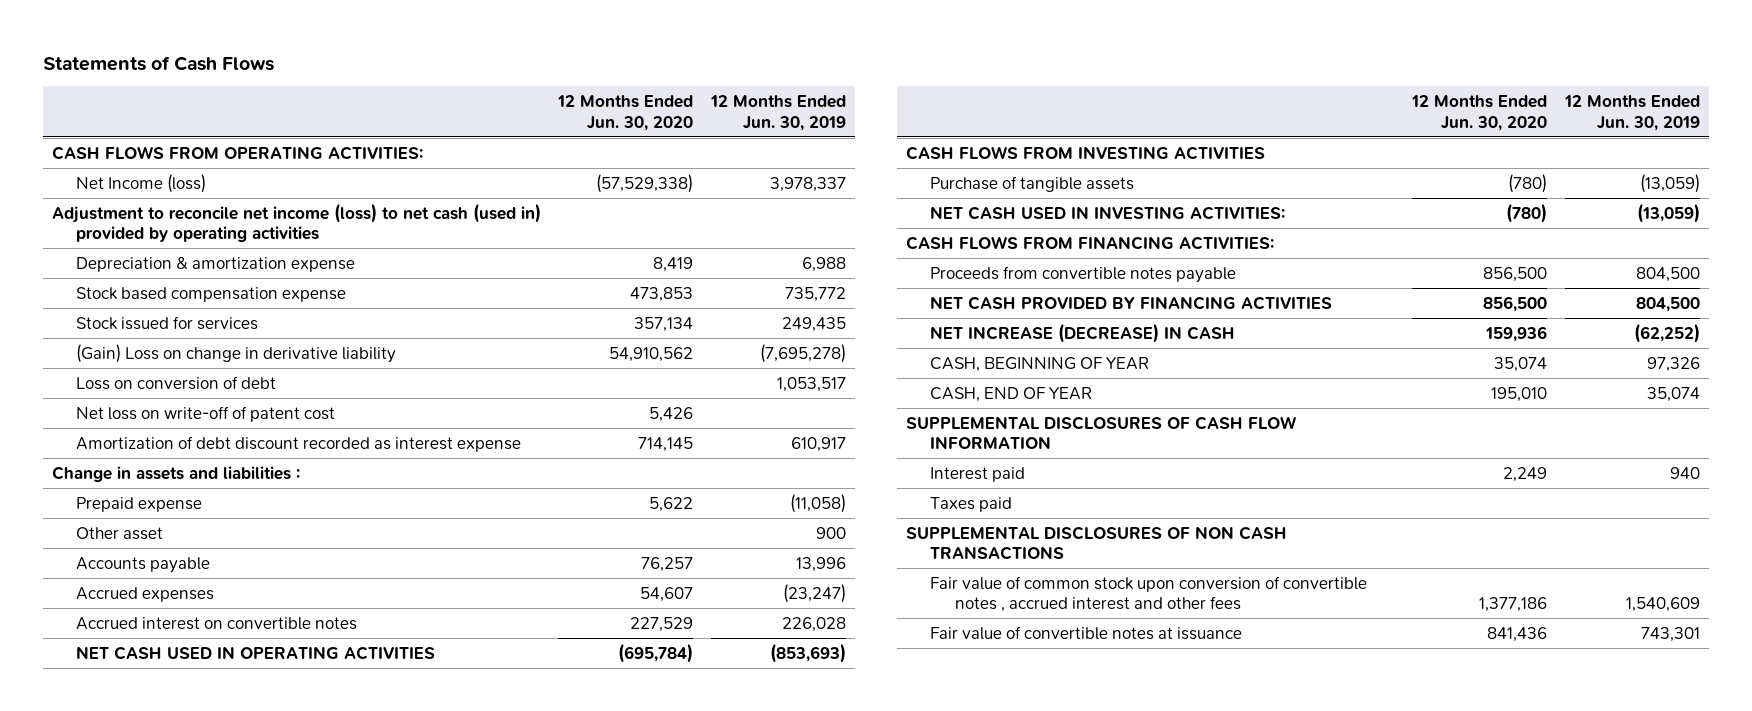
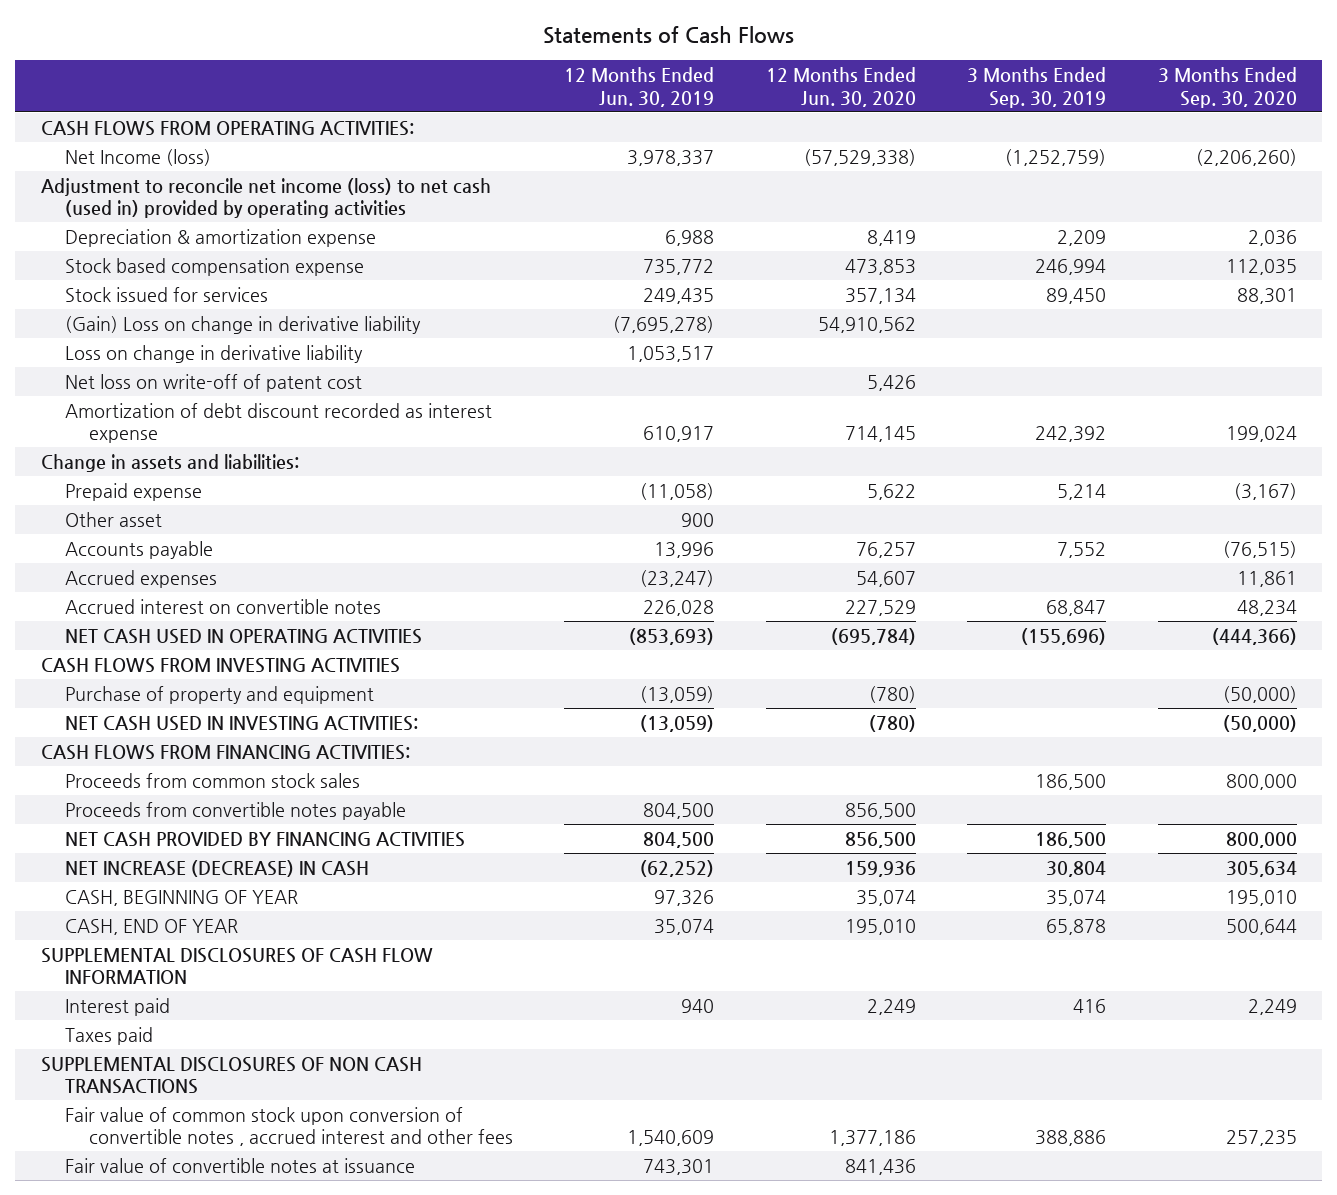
none -> [967,66,1107,108] 3 Months Ended Sep. 30, 2019
none -> [1157,66,1297,108] 3 Months Ended Sep. 30, 2020
[76,375,277,390] Loss on conversion of debt -> [64,344,363,363] Loss on change in derivative liability
[51,465,300,482] Change in assets and liabilities : -> [40,453,299,472] Change in assets and liabilities:
[930,175,1135,192] Purchase of tangible assets -> [64,685,374,704] Purchase of property and equipment
none -> [64,772,360,788] Proceeds from common stock sales

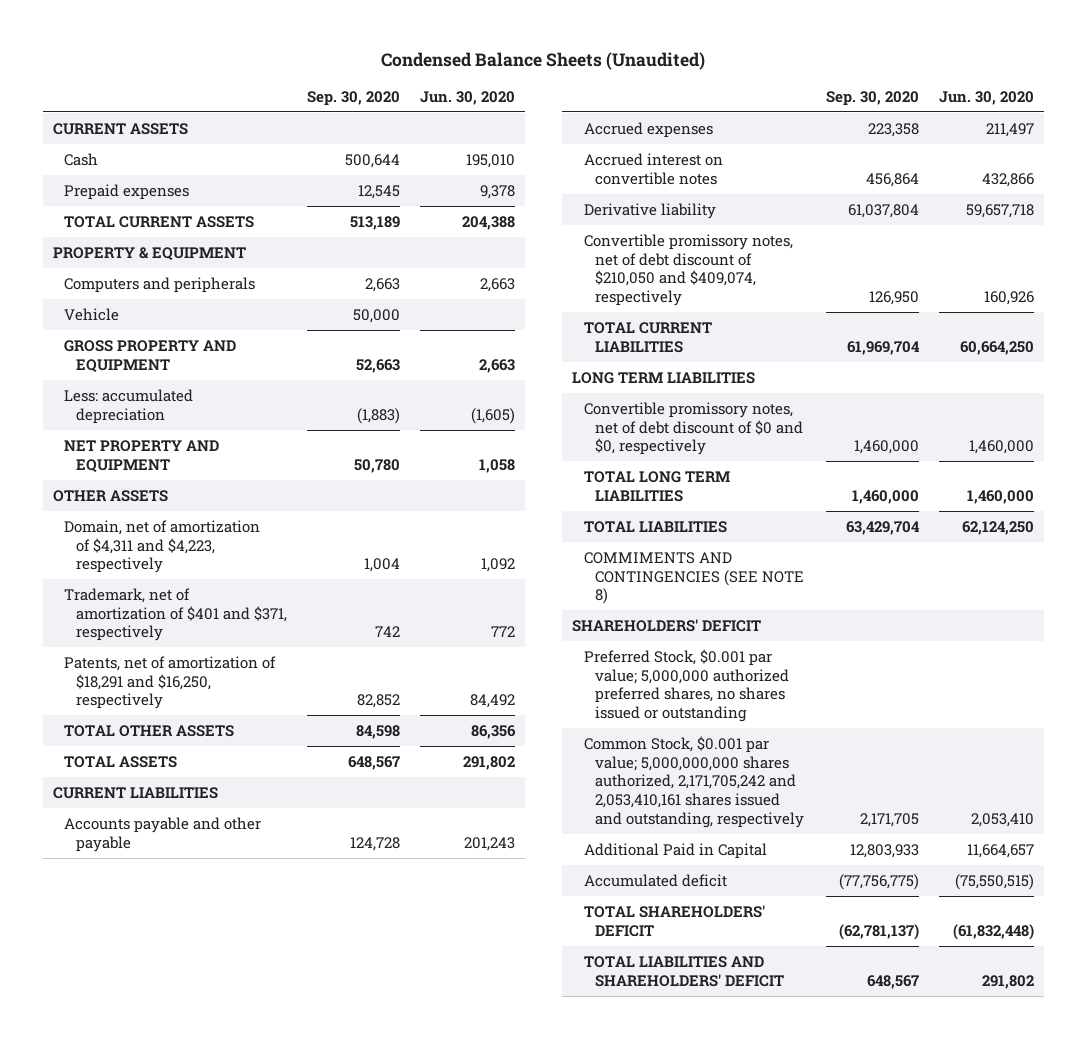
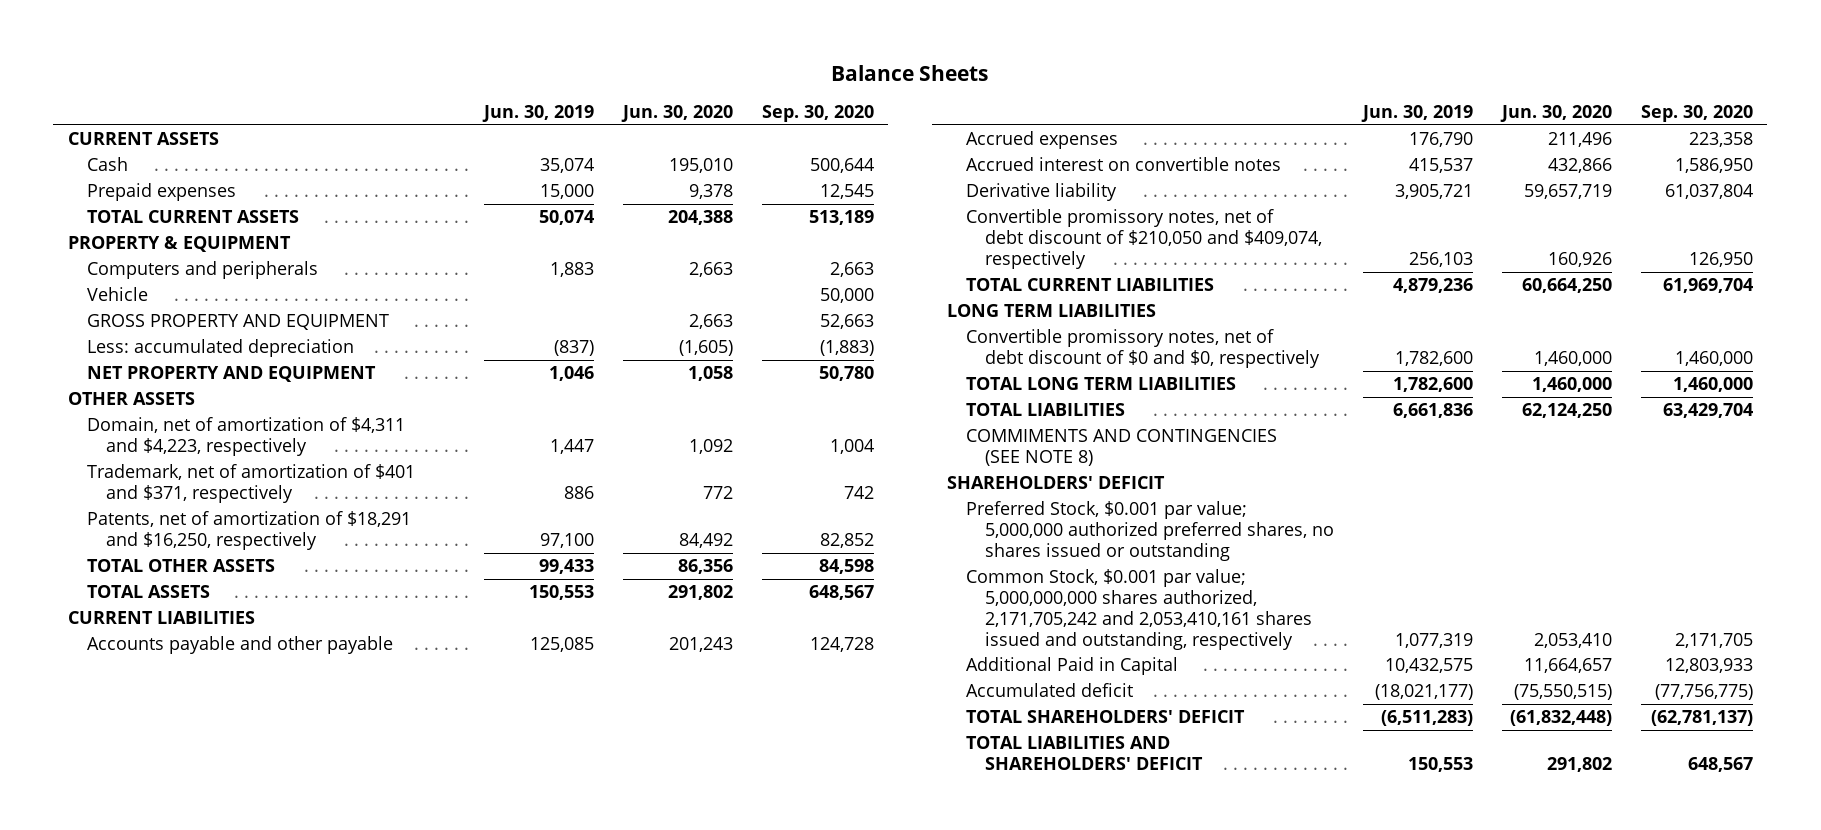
[381,52,706,71] Condensed Balance Sheets (Unaudited) -> [831,64,989,81] Balance Sheets
none -> [481,104,594,122] Jun. 30, 2019
[985,122,1034,137] 211,497 -> [1547,132,1612,148] 211,496
[866,172,920,187] 456,864 -> [1674,158,1753,174] 1,586,950
[965,203,1034,218] 59,657,718 -> [1523,184,1612,200] 59,657,719

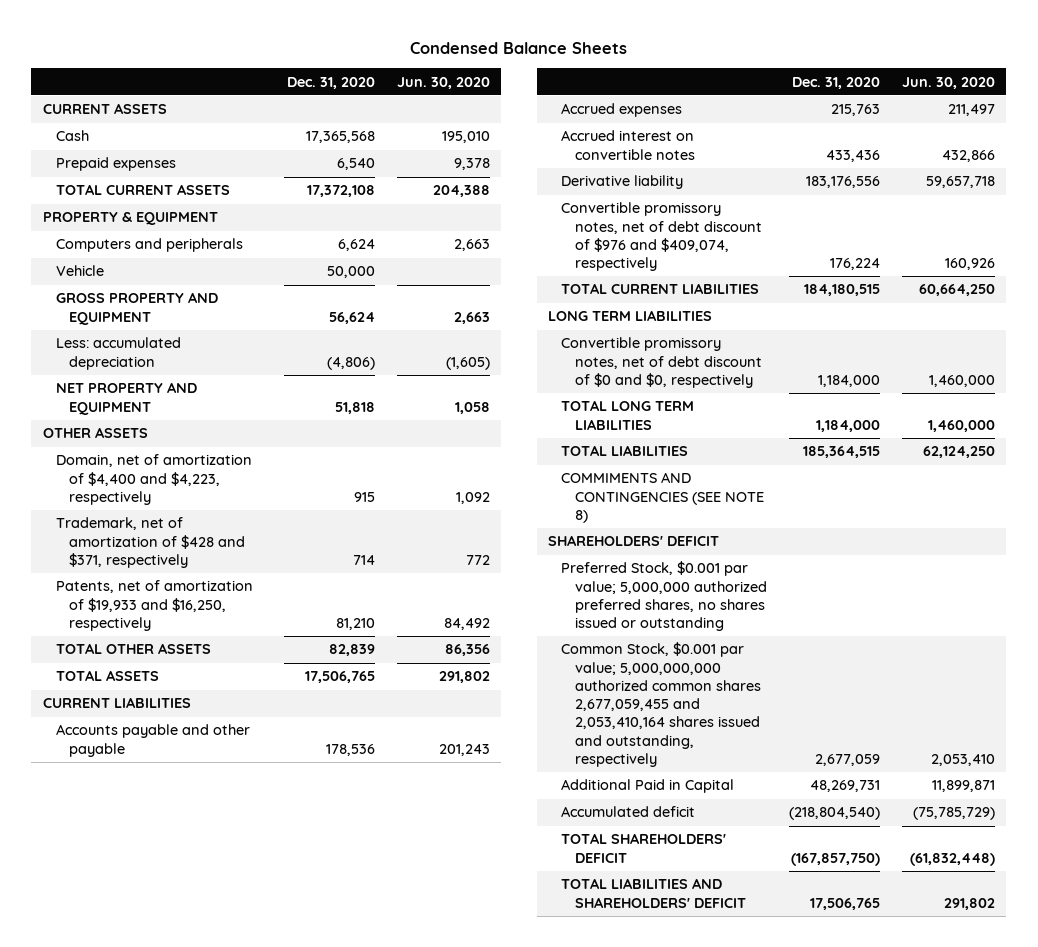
[831,64,989,81] Balance Sheets -> [409,41,627,54] Condensed Balance Sheets
[481,104,594,122] Jun. 30, 2019 -> none
[761,104,874,122] Sep. 30, 2020 -> none
none -> [286,76,375,89] Dec. 31, 2020
[86,417,405,457] Domain, net of amortization of $4,311 and $4,223, respectively -> [55,454,252,505] Domain, net of amortization of $4,400 and $4,223, respectively
[86,464,415,504] Trademark, net of amortization of $401 and $371, respectively -> [55,517,246,568] Trademark, net of amortization of $428 and $371, respectively
[86,511,411,551] Patents, net of amortization of $18,291 and $16,250, respectively -> [55,580,253,631] Patents, net of amortization of $19,933 and $16,250, respectively
[1547,132,1612,148] 211,496 -> [948,104,996,117] 211,497
[1523,184,1612,200] 59,657,719 -> [926,176,996,189] 59,657,718
[965,209,1322,269] Convertible promissory notes, net of debt discount of $210,050 and $409,074, respectively -> [561,202,762,272] Convertible promissory notes, net of debt discount of $976 and $409,074, respectively
[965,569,1312,650] Common Stock, $0.001 par value; 5,000,000,000 shares authorized, 2,171,705,242 and 2,053,410,161 shares issued and outstanding, respectively -> [561,642,761,767] Common Stock, $0.001 par value; 5,000,000,000 authorized common shares 2,677,059,455 and 2,053,410,164 shares issued and outstanding, respectively
[1523,658,1612,674] 11,664,657 -> [932,780,996,793] 11,899,871
[1513,684,1612,701] (75,550,515) -> [913,807,996,821] (75,785,729)

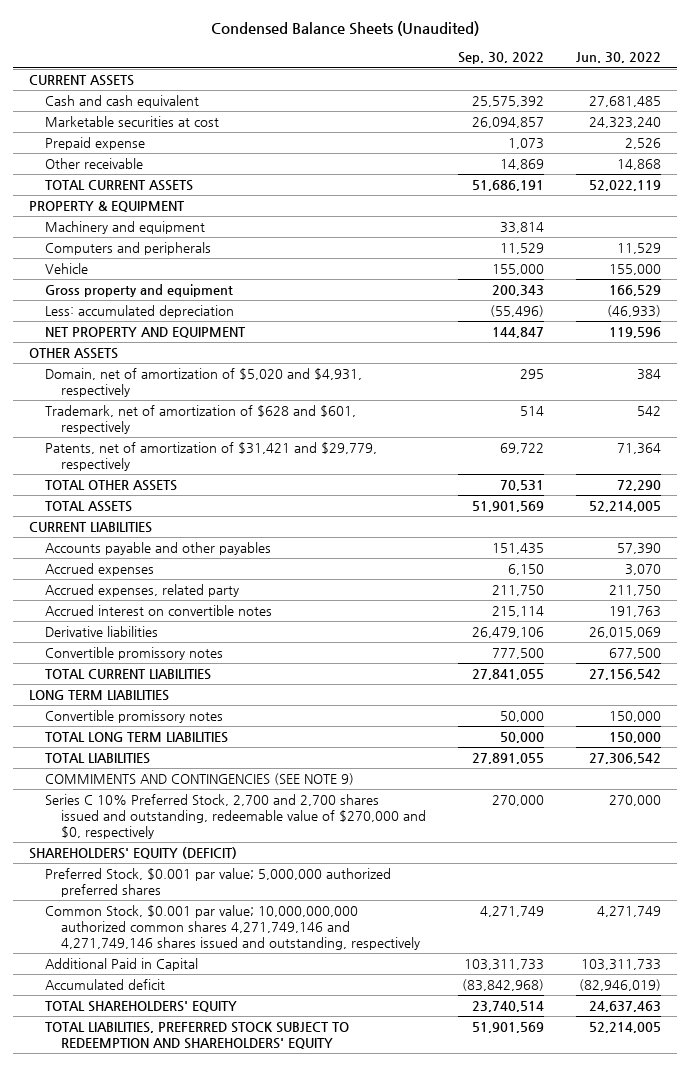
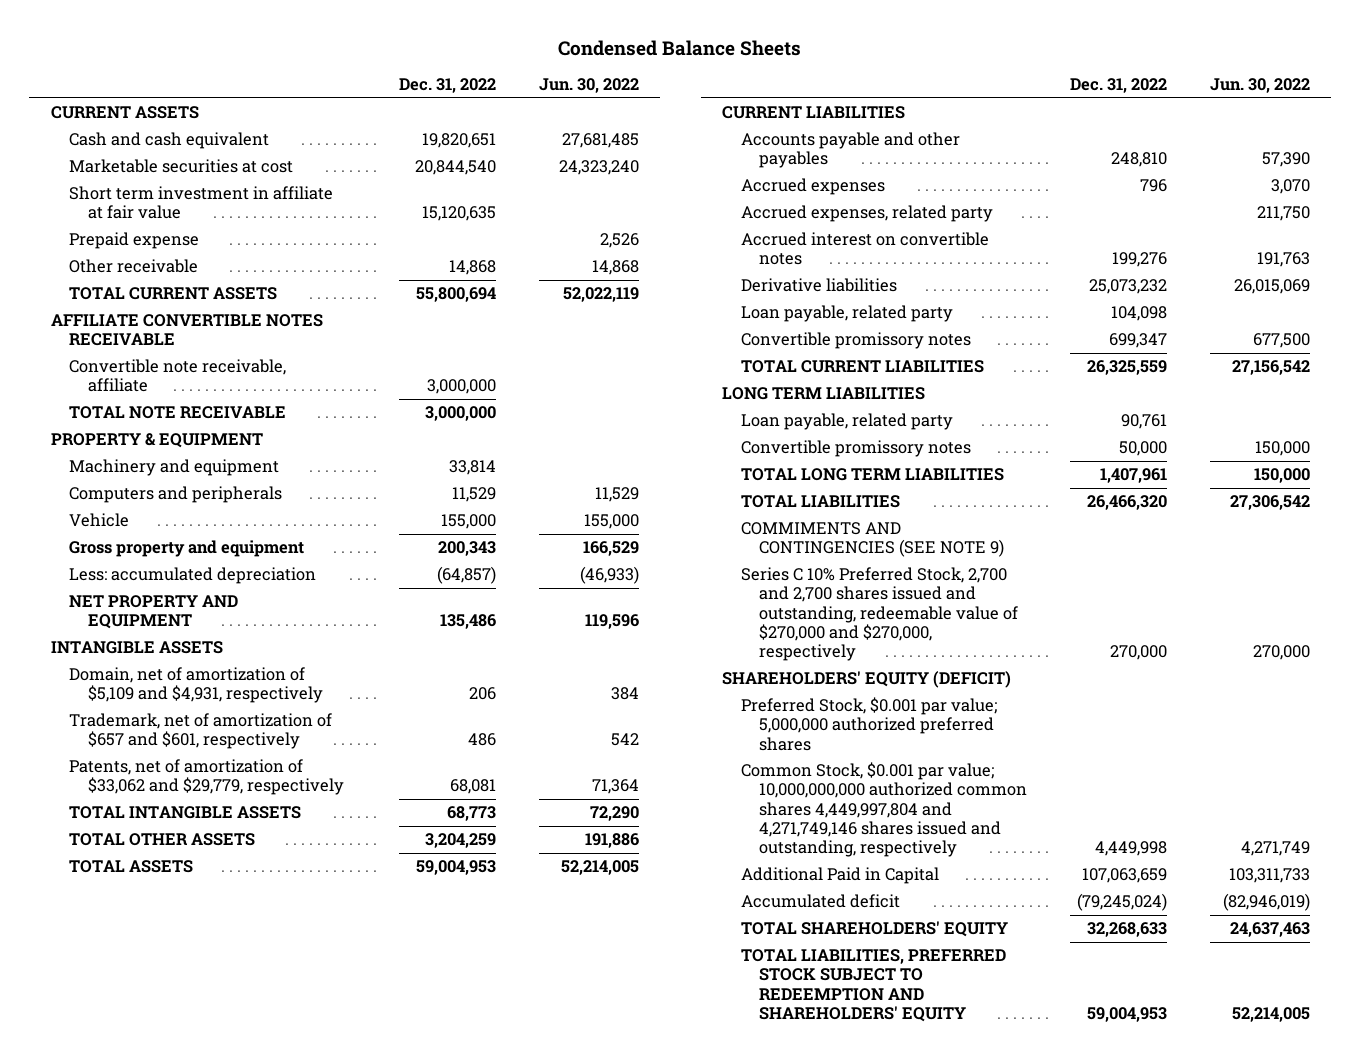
[210,21,479,37] Condensed Balance Sheets (Unaudited) -> [558,39,802,56] Condensed Balance Sheets
[457,52,544,65] Sep. 30, 2022 -> none
none -> [398,78,496,94] Dec. 31, 2022
none -> [69,186,334,220] Short term investment in affiliate at fair value
none -> [50,314,323,347] AFFILIATE CONVERTIBLE NOTES RECEIVABLE
none -> [69,359,287,393] Convertible note receivable, affiliate
none -> [69,406,287,420] TOTAL NOTE RECEIVABLE
[28,348,118,360] OTHER ASSETS -> none
none -> [50,641,223,655] INTANGIBLE ASSETS
[44,368,362,398] Domain, net of amortization of $5,020 and $4,931, respectively -> [69,667,323,704] Domain, net of amortization of $5,109 and $4,931, respectively
[44,405,356,435] Trademark, net of amortization of $628 and $601, respectively -> [69,713,333,750] Trademark, net of amortization of $657 and $601, respectively
[44,442,377,472] Patents, net of amortization of $31,421 and $29,779, respectively -> [69,759,344,796] Patents, net of amortization of $33,062 and $29,779, respectively
none -> [69,806,302,820] TOTAL INTANGIBLE ASSETS
[616,480,661,492] 72,290 -> [584,833,639,849] 191,886
none -> [740,305,953,323] Loan payable, related party
none -> [740,413,953,431] Loan payable, related party
[44,794,426,840] Series C 10% Preferred Stock, 2,700 and 2,700 shares issued and outstanding, redeemable value of $270,000 and $0, respectively -> [740,567,1019,662] Series C 10% Preferred Stock, 2,700 and 2,700 shares issued and outstanding, redeemable value of $270,000 and $270,000, respectively
[44,905,420,951] Common Stock, $0.001 par value; 10,000,000,000 authorized common shares 4,271,749,146 and 4,271,749,146 shares issued and outstanding, respectively -> [740,762,1028,858] Common Stock, $0.001 par value; 10,000,000,000 authorized common shares 4,449,997,804 and 4,271,749,146 shares issued and outstanding, respectively

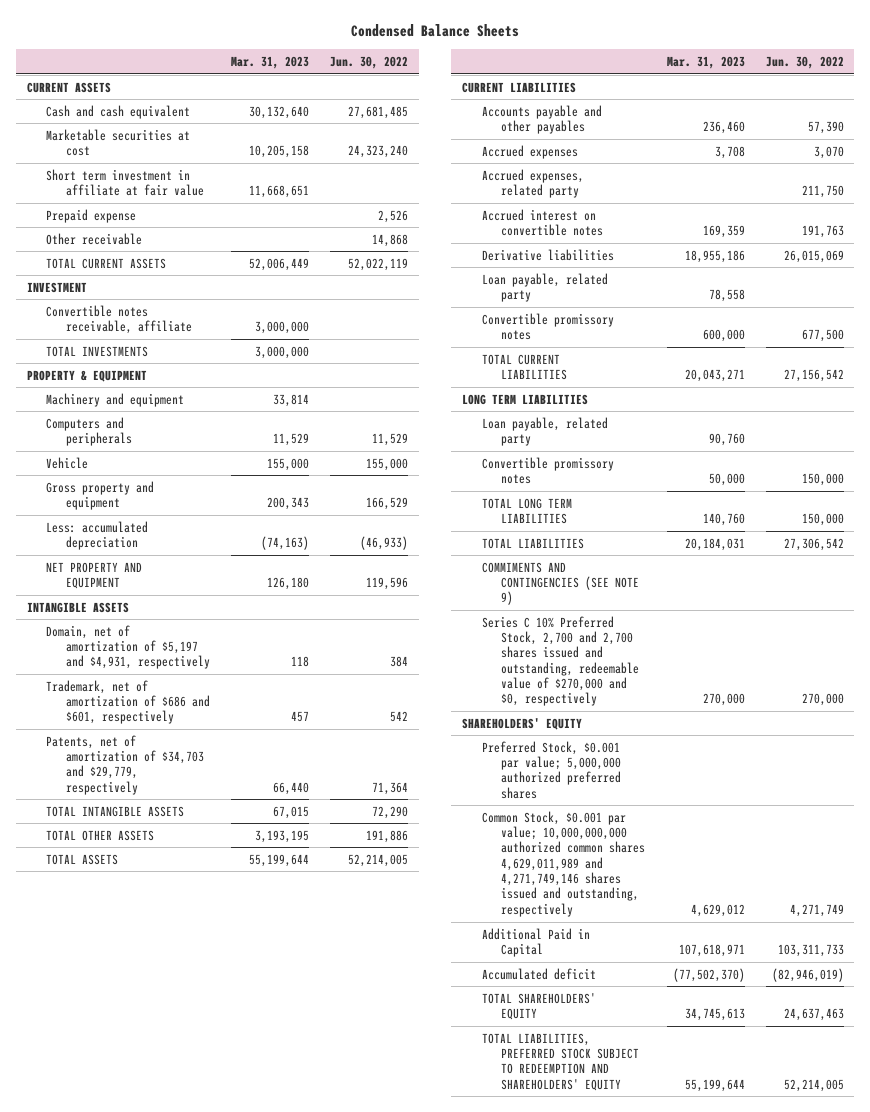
[398,78,496,94] Dec. 31, 2022 -> none
none -> [231,55,310,69] Mar. 31, 2023
[50,314,323,347] AFFILIATE CONVERTIBLE NOTES RECEIVABLE -> none
none -> [26,281,87,293] INVESTMENT
[69,359,287,393] Convertible note receivable, affiliate -> [46,304,193,335] Convertible notes receivable, affiliate
[69,406,287,420] TOTAL NOTE RECEIVABLE -> [46,345,149,357] TOTAL INVESTMENTS
[69,667,323,704] Domain, net of amortization of $5,109 and $4,931, respectively -> [46,624,211,670] Domain, net of amortization of $5,197 and $4,931, respectively
[69,713,333,750] Trademark, net of amortization of $657 and $601, respectively -> [46,679,211,725] Trademark, net of amortization of $686 and $601, respectively
[69,759,344,796] Patents, net of amortization of $33,062 and $29,779, respectively -> [46,734,205,795] Patents, net of amortization of $34,703 and $29,779, respectively
[740,567,1019,662] Series C 10% Preferred Stock, 2,700 and 2,700 shares issued and outstanding, redeemable value of $270,000 and $270,000, respectively -> [481,615,640,707] Series C 10% Preferred Stock, 2,700 and 2,700 shares issued and outstanding, redeemable value of $270,000 and $0, respectively
[722,671,1012,689] SHAREHOLDERS' EQUITY (DEFICIT) -> [461,717,582,730] SHAREHOLDERS' EQUITY
[740,762,1028,858] Common Stock, $0.001 par value; 10,000,000,000 authorized common shares 4,449,997,804 and 4,271,749,146 shares issued and outstanding, respectively -> [481,810,646,917] Common Stock, $0.001 par value; 10,000,000,000 authorized common shares 4,629,011,989 and 4,271,749,146 shares issued and outstanding, respectively

